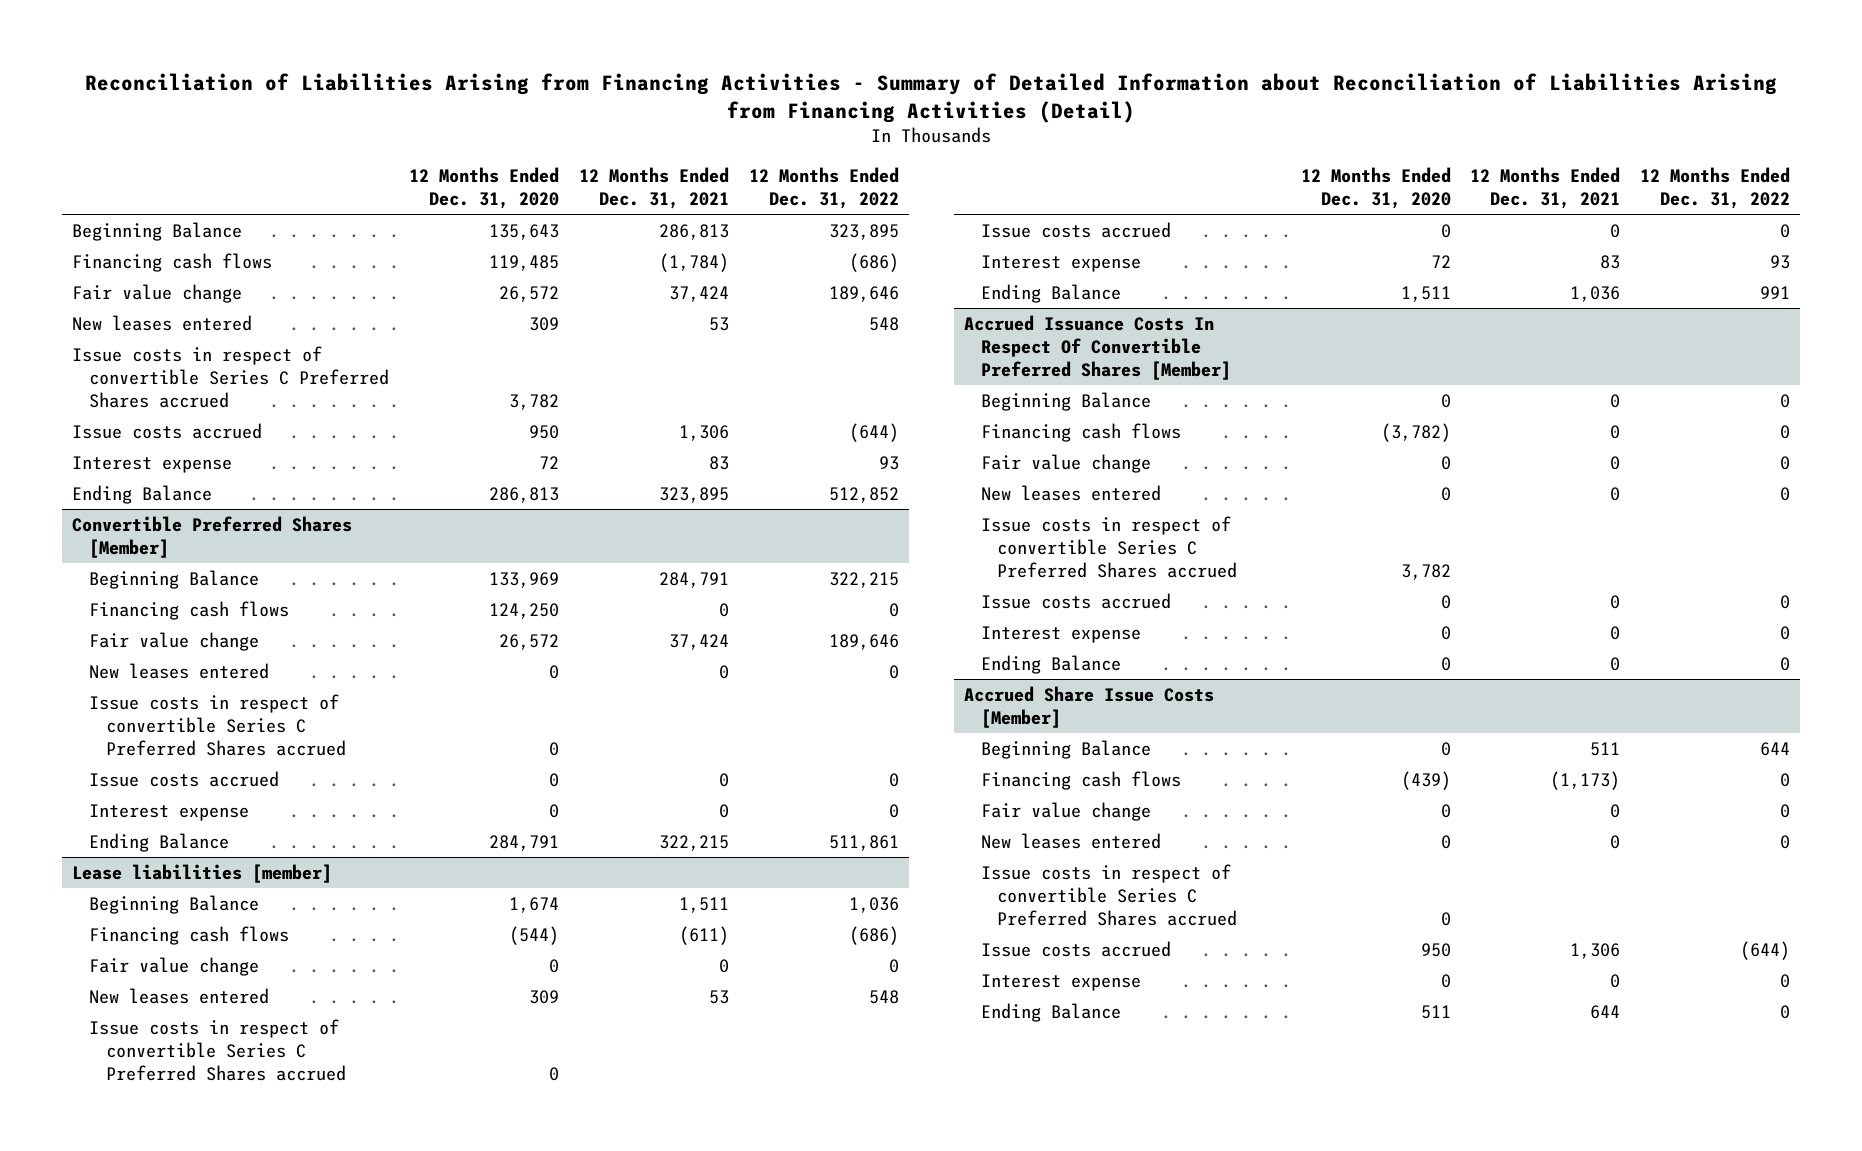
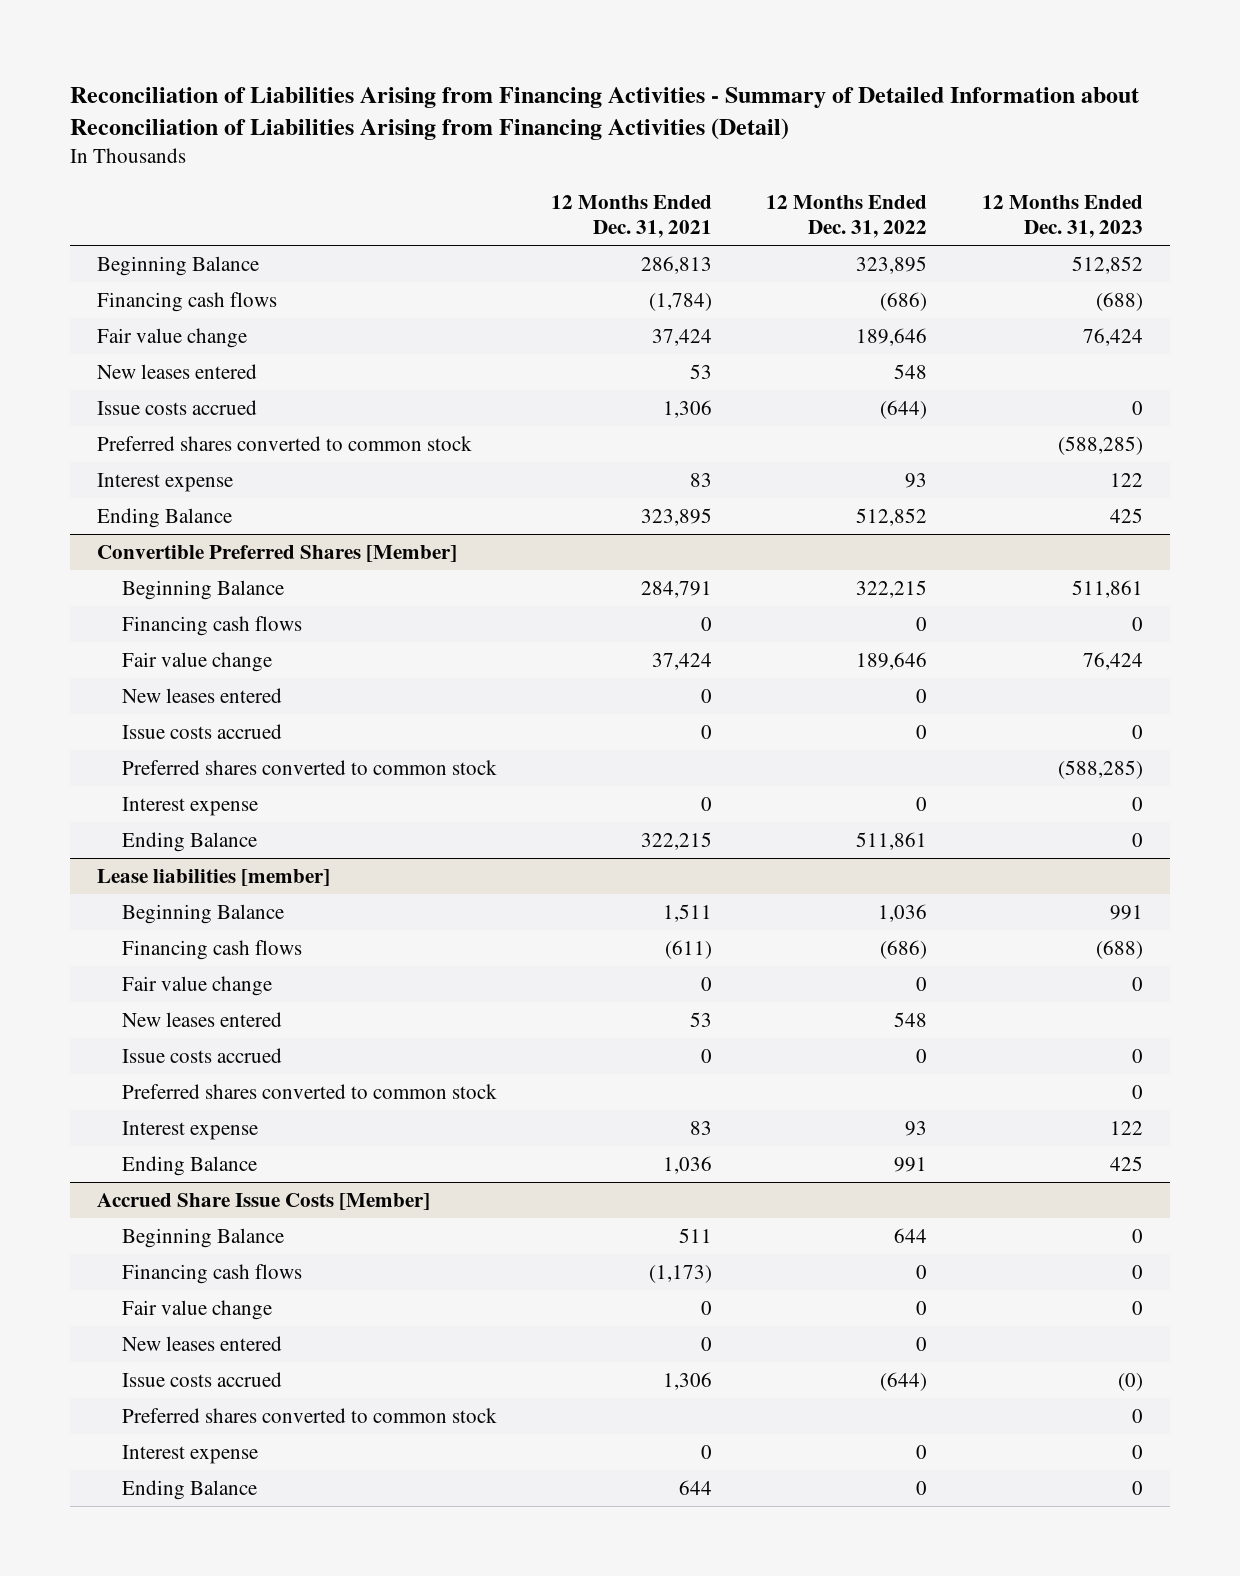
[408,166,559,209] 12 Months Ended Dec. 31, 2020 -> none
none -> [981,195,1143,238] 12 Months Ended Dec. 31, 2023
[71,345,389,409] Issue costs in respect of convertible Series C Preferred Shares accrued -> none
none -> [97,436,473,452] Preferred shares converted to common stock
[88,693,346,757] Issue costs in respect of convertible Series C Preferred Shares accrued -> none
none -> [121,760,497,776] Preferred shares converted to common stock
[88,1018,346,1082] Issue costs in respect of convertible Series C Preferred Shares accrued -> none
none -> [121,1084,497,1100] Preferred shares converted to common stock
[963,314,1231,381] Accrued Issuance Costs In Respect Of Convertible Preferred Shares [Member] -> none
[980,391,1151,411] Beginning Balance -> none
[980,422,1181,442] Financing cash flows -> none
[980,453,1151,473] Fair value change -> none
[980,484,1161,501] New leases entered -> none
[980,515,1238,579] Issue costs in respect of convertible Series C Preferred Shares accrued -> none
[980,592,1171,609] Issue costs accrued -> none
[980,625,1141,643] Interest expense -> none
[980,654,1121,674] Ending Balance -> none
[980,863,1238,927] Issue costs in respect of convertible Series C Preferred Shares accrued -> none
none -> [121,1408,497,1424] Preferred shares converted to common stock

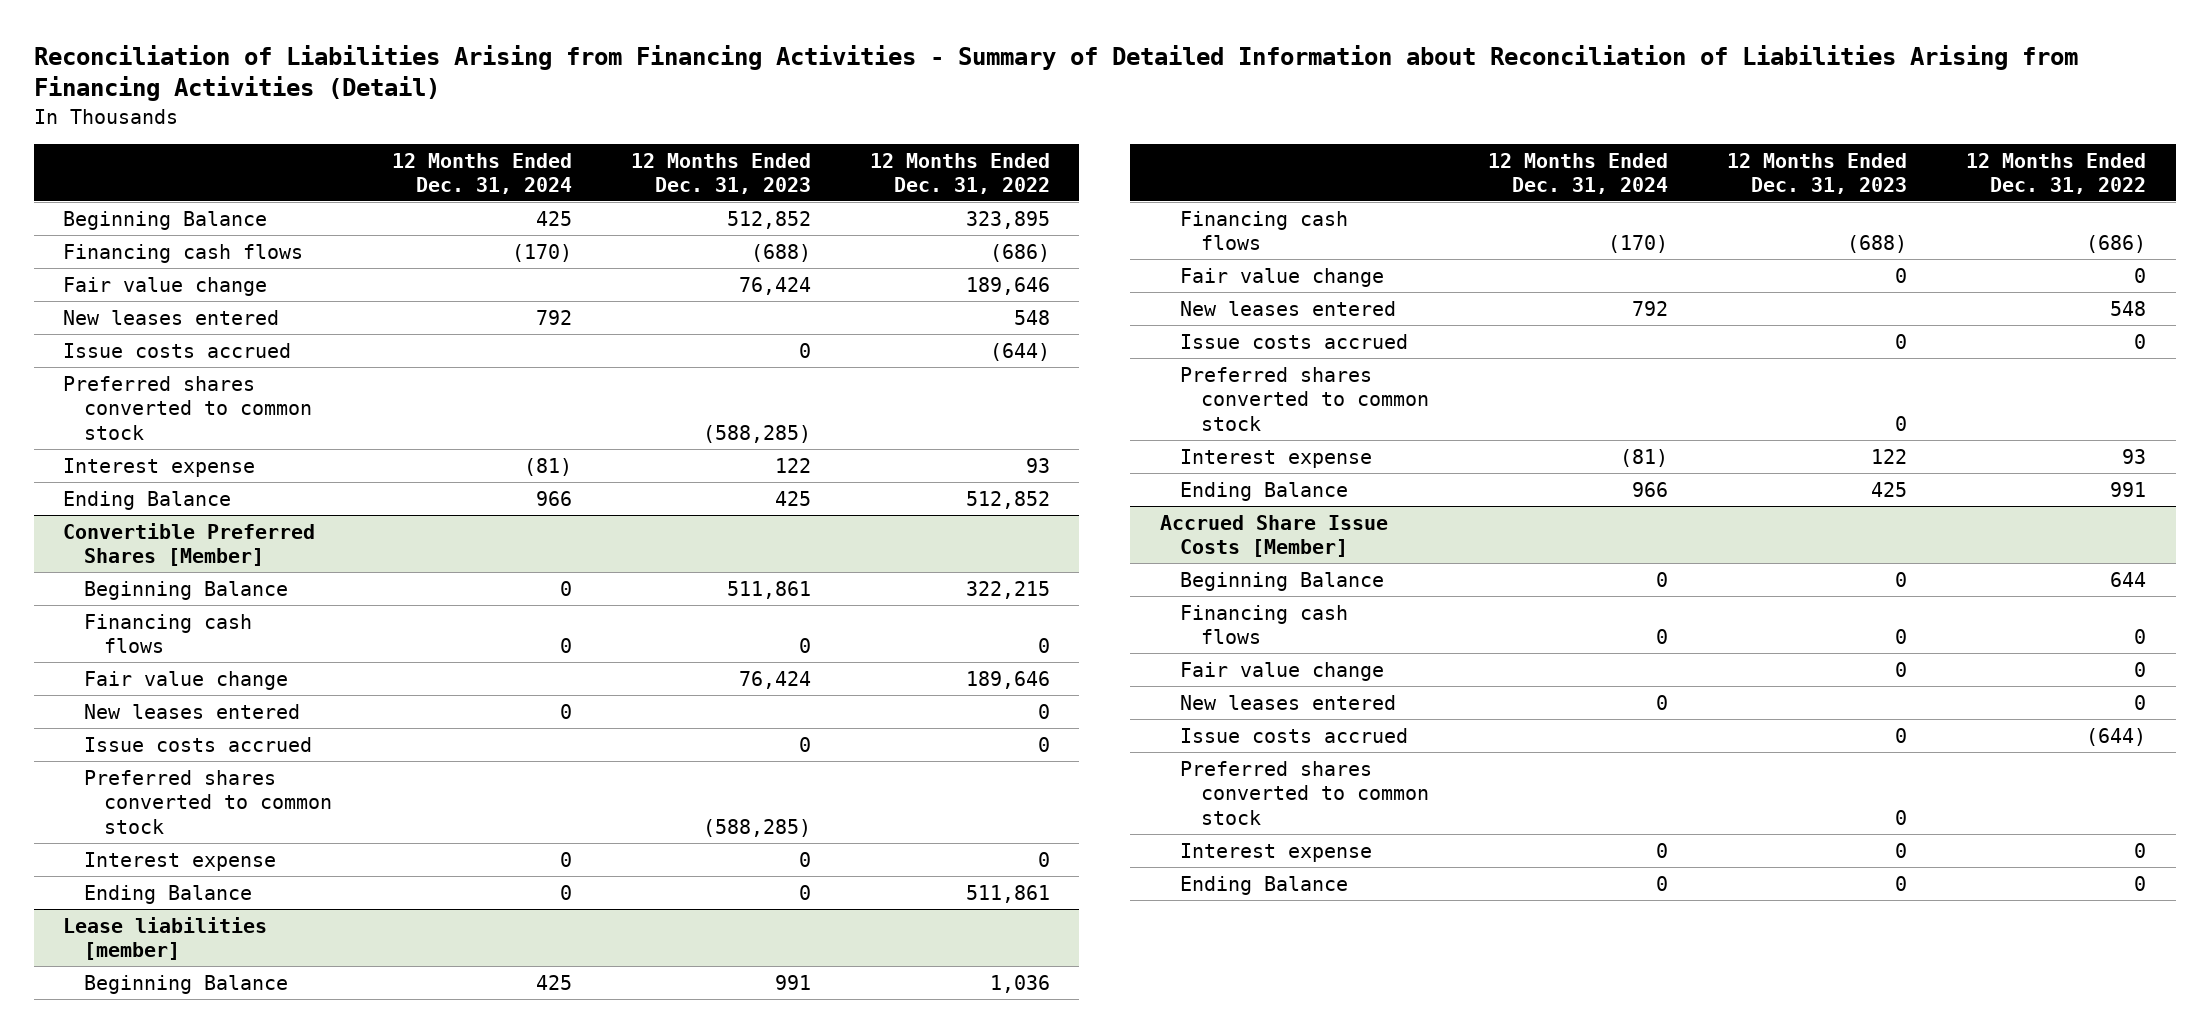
[551,195,713,238] 12 Months Ended Dec. 31, 2021 -> none
none -> [391,152,572,195] 12 Months Ended Dec. 31, 2024
[1117,1373,1143,1392] (0) -> [1895,727,1908,743] 0

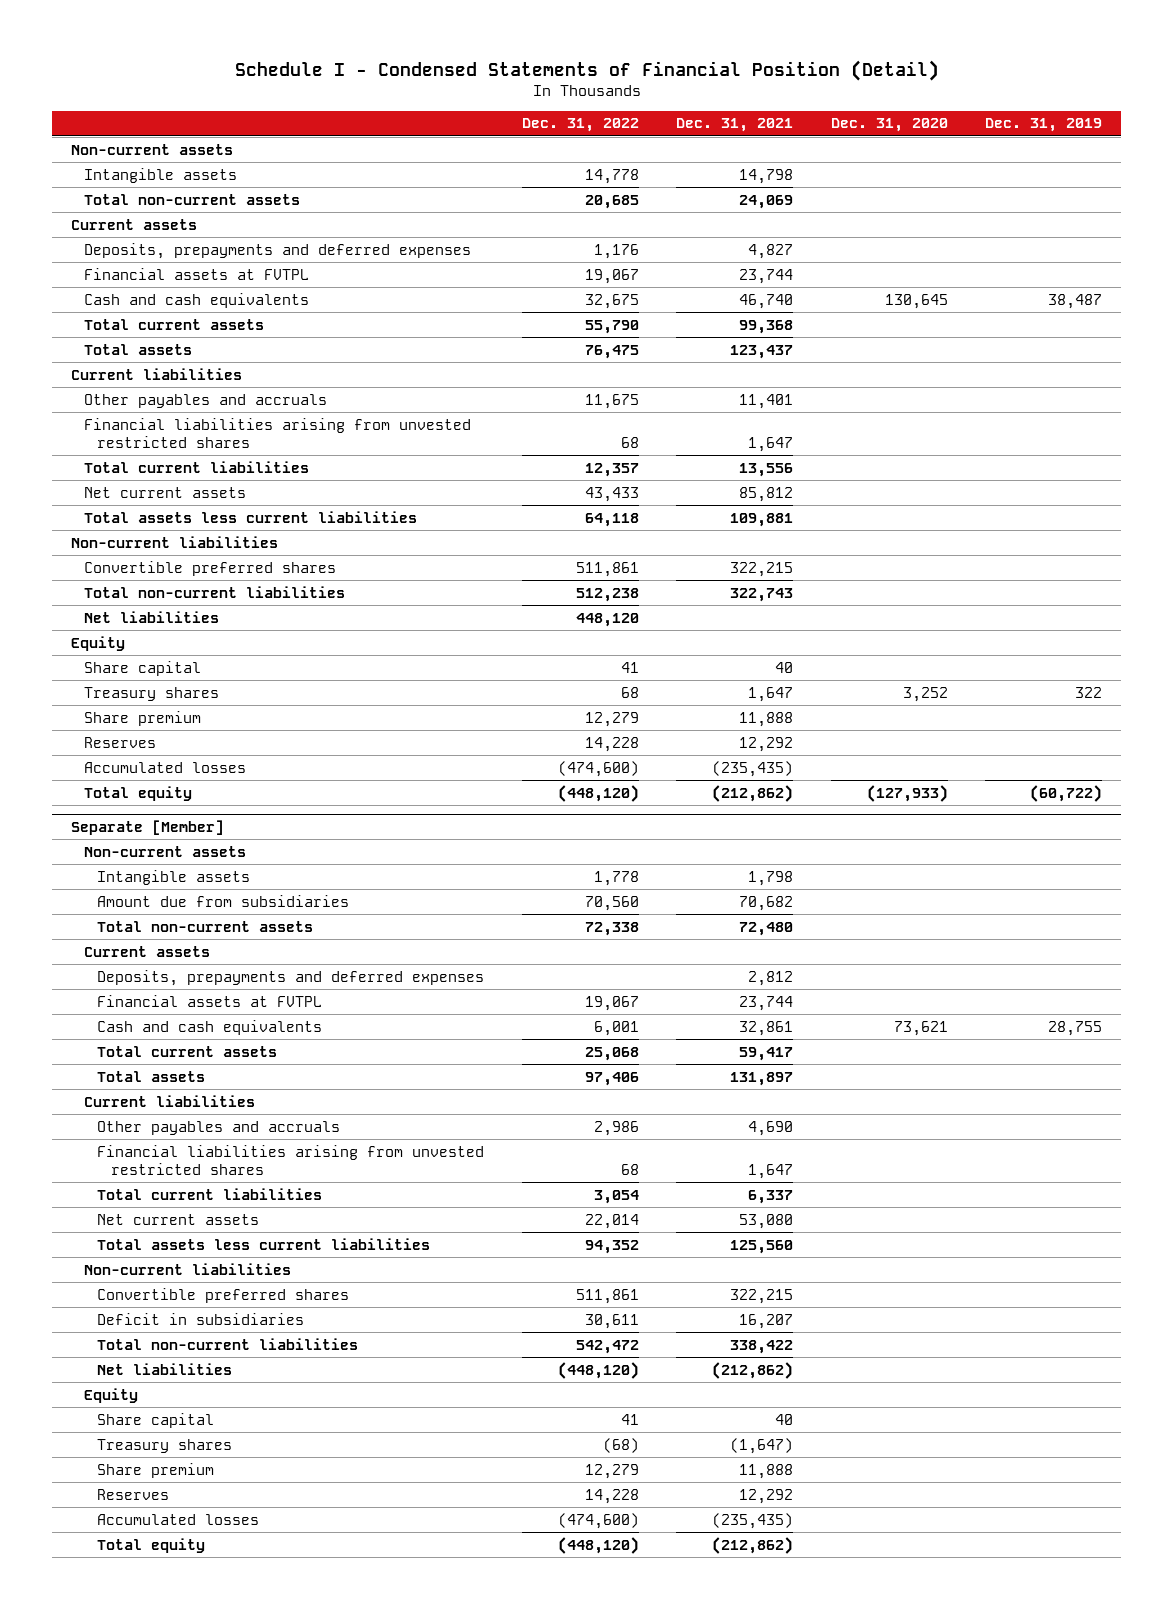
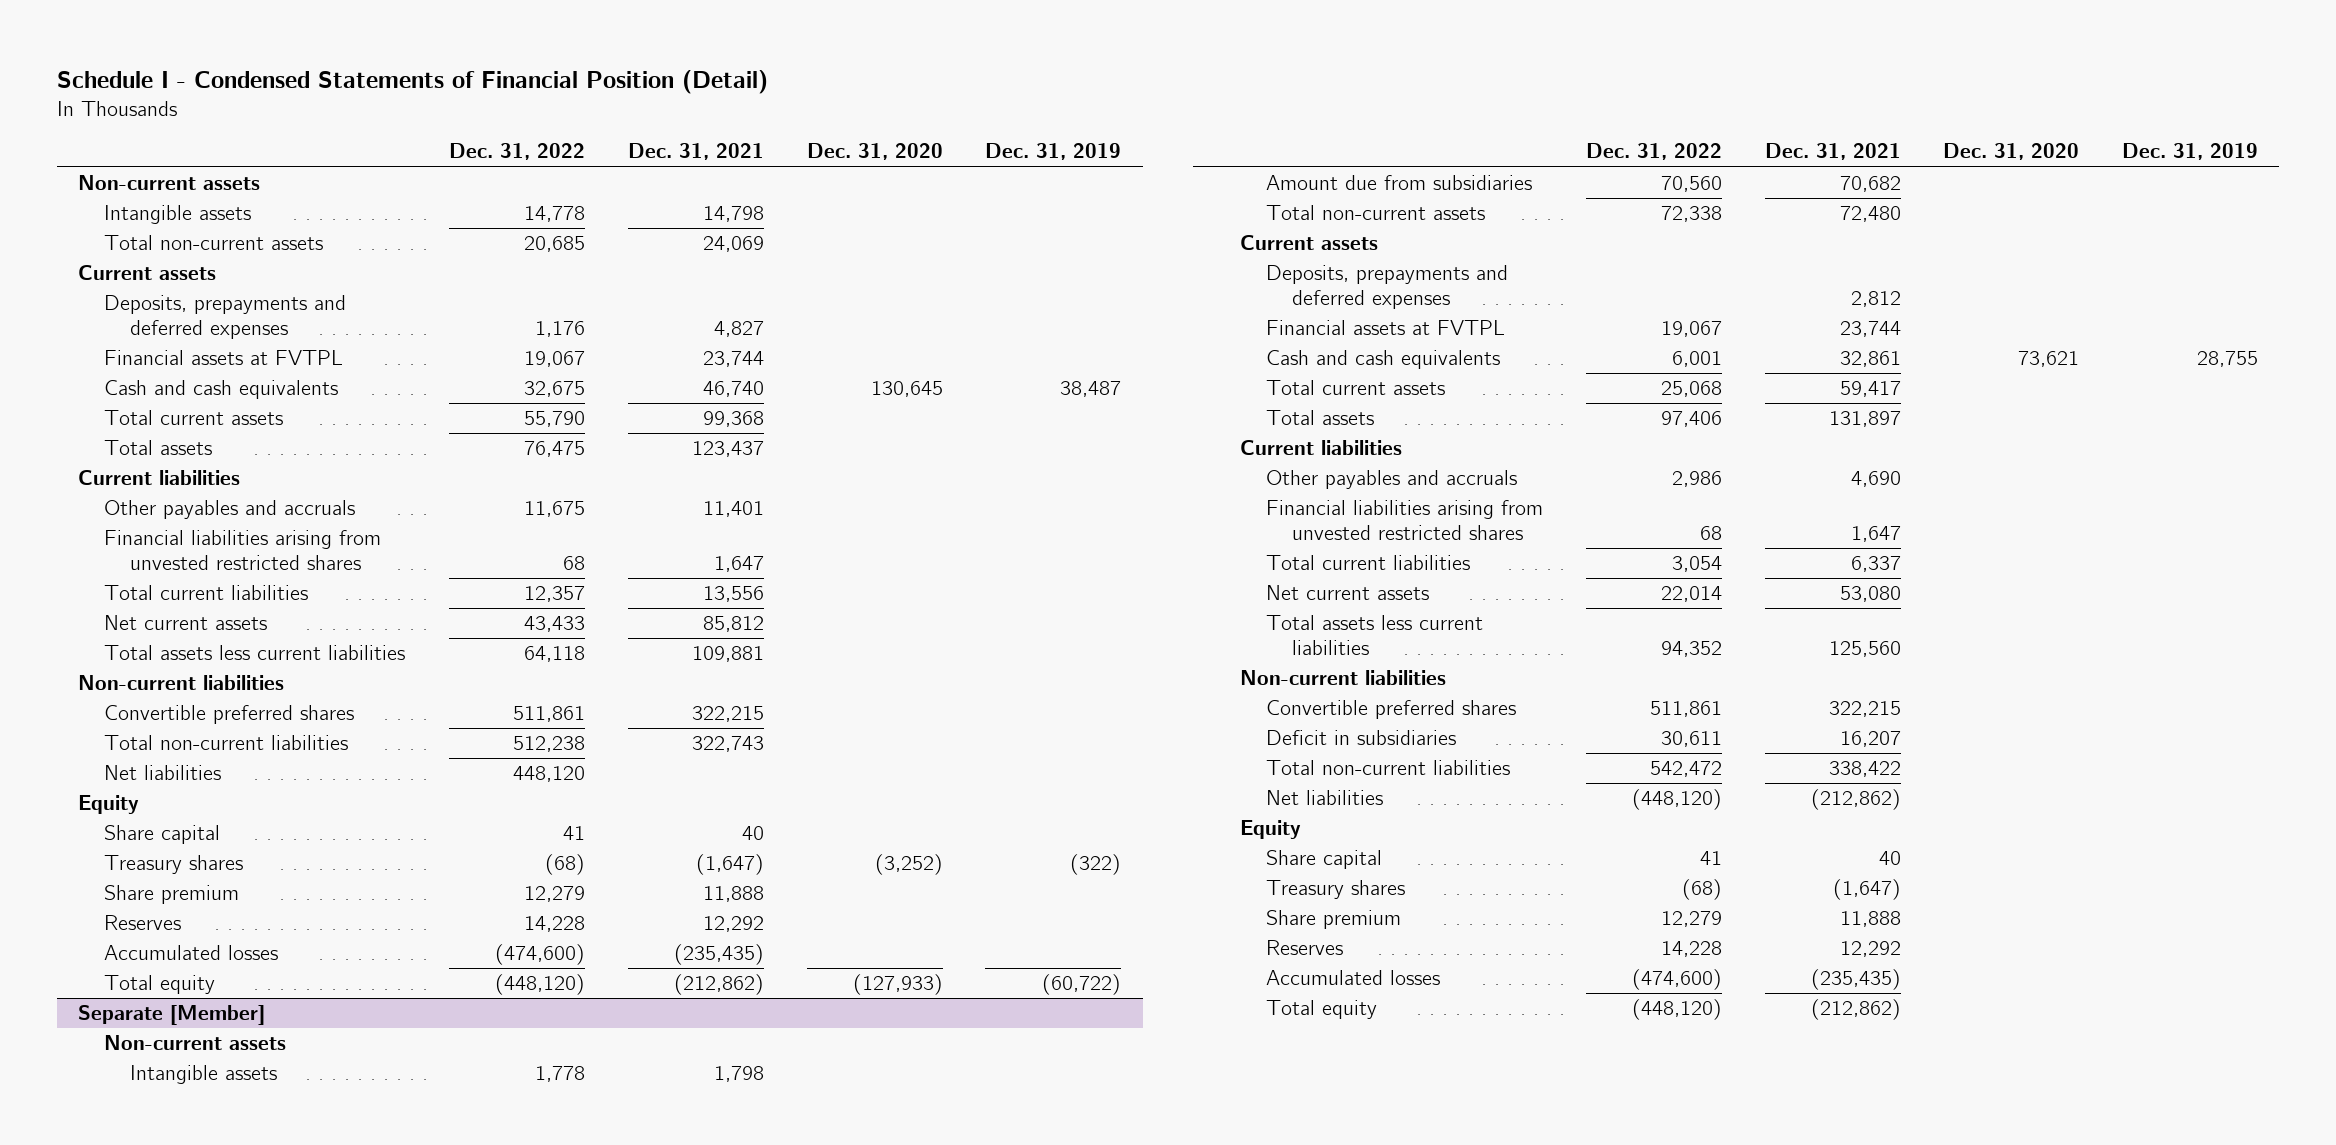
[620,686,639,698] 68 -> [545,854,586,876] (68)
[748,686,794,702] 1,647 -> [695,854,764,876] (1,647)
[902,686,948,702] 3,252 -> [874,854,943,876] (3,252)
[1075,686,1103,698] 322 -> [1070,854,1122,876] (322)

